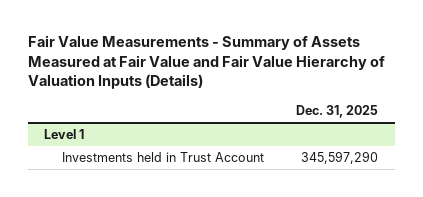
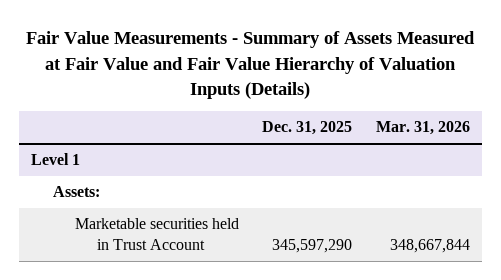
none -> [375,121,470,136] Mar. 31, 2026
none -> [52,186,100,198] Assets:
[61,152,264,163] Investments held in Trust Account -> [75,218,240,250] Marketable securities held in Trust Account

